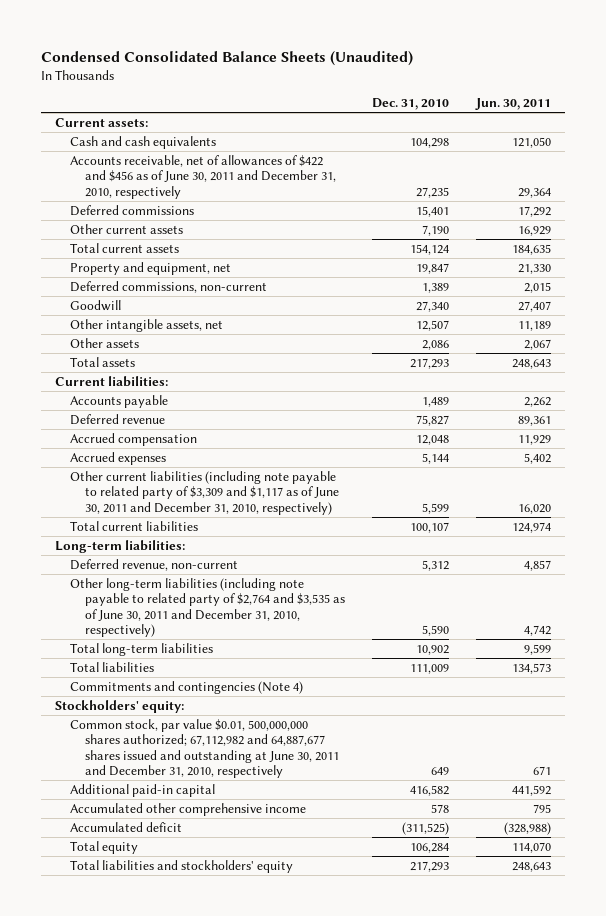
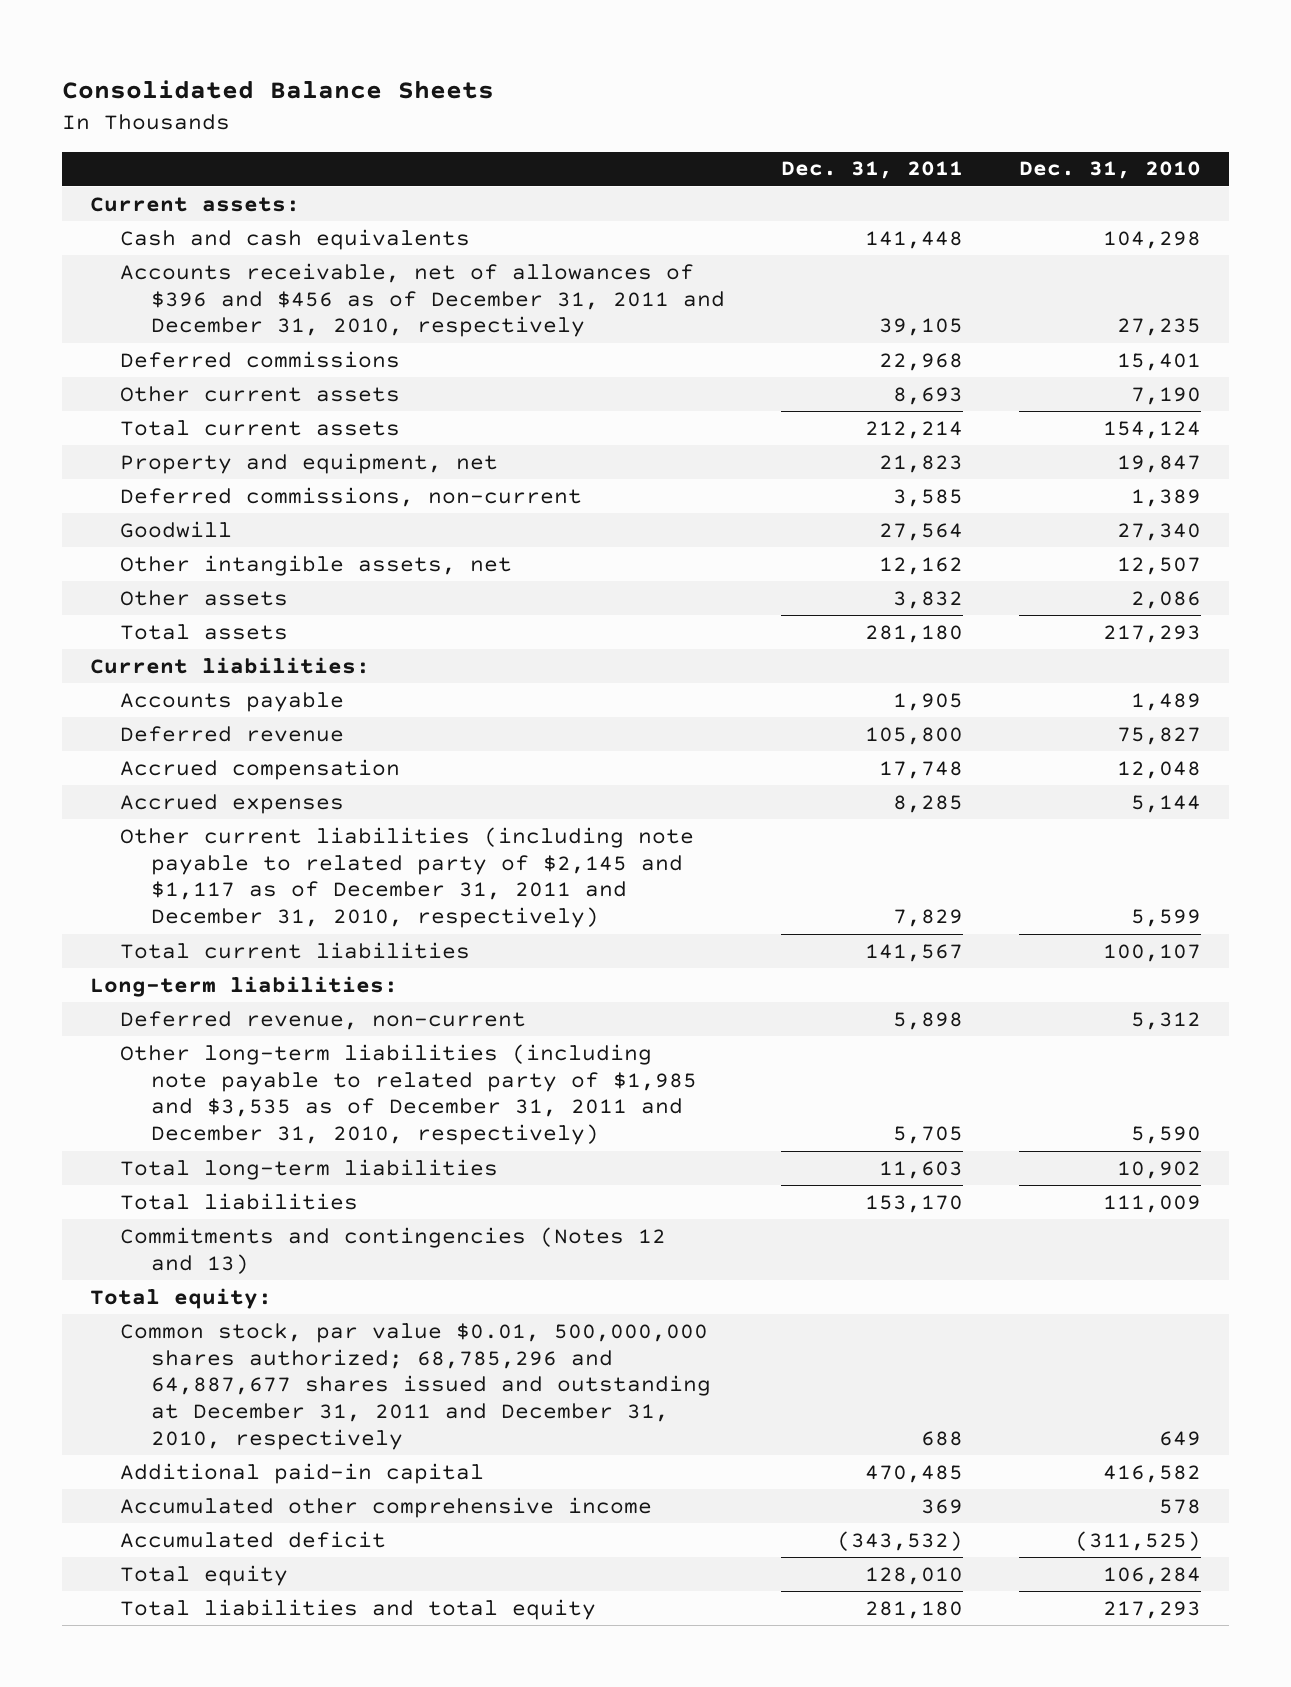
[41,51,414,67] Condensed Consolidated Balance Sheets (Unaudited) -> [61,79,494,99] Consolidated Balance Sheets
[475,98,552,111] Jun. 30, 2011 -> none
none -> [781,161,964,180] Dec. 31, 2011
[69,154,336,199] Accounts receivable, net of allowances of $422 and $456 as of June 30, 2011 and December 31, 2010, respectively -> [120,262,725,338] Accounts receivable, net of allowances of $396 and $456 as of December 31, 2011 and December 31, 2010, respectively
[69,470,339,515] Other current liabilities (including note payable to related party of $3,309 and $1,117 as of June 30, 2011 and December 31, 2010, respectively) -> [120,826,695,929] Other current liabilities (including note payable to related party of $2,145 and $1,117 as of December 31, 2011 and December 31, 2010, respectively)
[69,577,345,638] Other long-term liabilities (including note payable to related party of $2,764 and $3,535 as of June 30, 2011 and December 31, 2010, respectively) -> [120,1043,697,1146] Other long-term liabilities (including note payable to related party of $1,985 and $3,535 as of December 31, 2011 and December 31, 2010, respectively)
[69,680,303,694] Commitments and contingencies (Note 4) -> [120,1226,667,1274] Commitments and contingencies (Notes 12 and 13)
[55,699,185,713] Stockholders' equity: -> [89,1287,272,1309] Total equity:
[69,718,339,779] Common stock, par value $0.01, 500,000,000 shares authorized; 67,112,982 and 64,887,677 shares issued and outstanding at June 30, 2011 and December 31, 2010, respectively -> [120,1322,711,1451] Common stock, par value $0.01, 500,000,000 shares authorized; 68,785,296 and 64,887,677 shares issued and outstanding at December 31, 2011 and December 31, 2010, respectively
[69,859,293,873] Total liabilities and stockholders' equity -> [120,1598,597,1620] Total liabilities and total equity

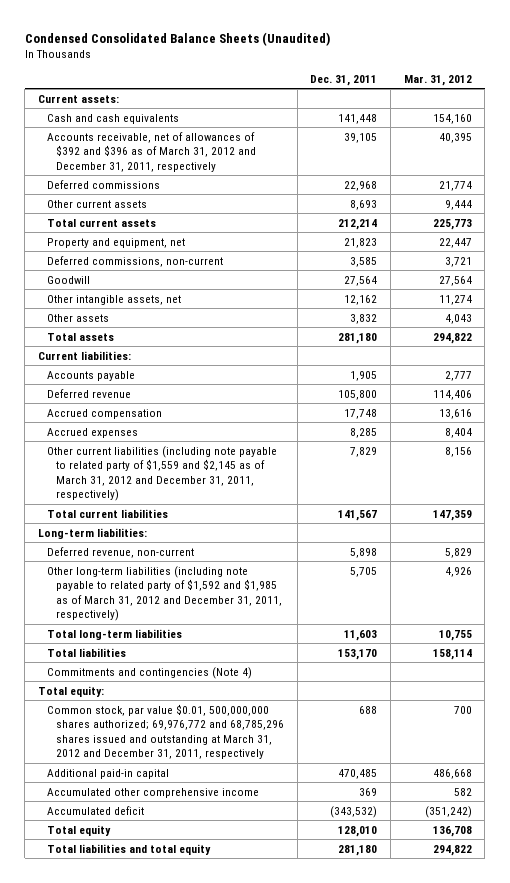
[61,79,494,99] Consolidated Balance Sheets -> [24,31,330,46] Condensed Consolidated Balance Sheets (Unaudited)
[1019,161,1202,180] Dec. 31, 2010 -> none
none -> [403,74,472,86] Mar. 31, 2012
[120,262,725,338] Accounts receivable, net of allowances of $396 and $456 as of December 31, 2011 and December 31, 2010, respectively -> [47,131,257,172] Accounts receivable, net of allowances of $392 and $396 as of March 31, 2012 and December 31, 2011, respectively
[120,826,695,929] Other current liabilities (including note payable to related party of $2,145 and $1,117 as of December 31, 2011 and December 31, 2010, respectively) -> [47,445,278,502] Other current liabilities (including note payable to related party of $1,559 and $2,145 as of March 31, 2012 and December 31, 2011, respectively)
[120,1043,697,1146] Other long-term liabilities (including note payable to related party of $1,985 and $3,535 as of December 31, 2011 and December 31, 2010, respectively) -> [47,565,283,622] Other long-term liabilities (including note payable to related party of $1,592 and $1,985 as of March 31, 2012 and December 31, 2011, respectively)
[120,1226,667,1274] Commitments and contingencies (Notes 12 and 13) -> [47,666,253,679] Commitments and contingencies (Note 4)
[120,1322,711,1451] Common stock, par value $0.01, 500,000,000 shares authorized; 68,785,296 and 64,887,677 shares issued and outstanding at December 31, 2011 and December 31, 2010, respectively -> [47,703,285,760] Common stock, par value $0.01, 500,000,000 shares authorized; 69,976,772 and 68,785,296 shares issued and outstanding at March 31, 2012 and December 31, 2011, respectively

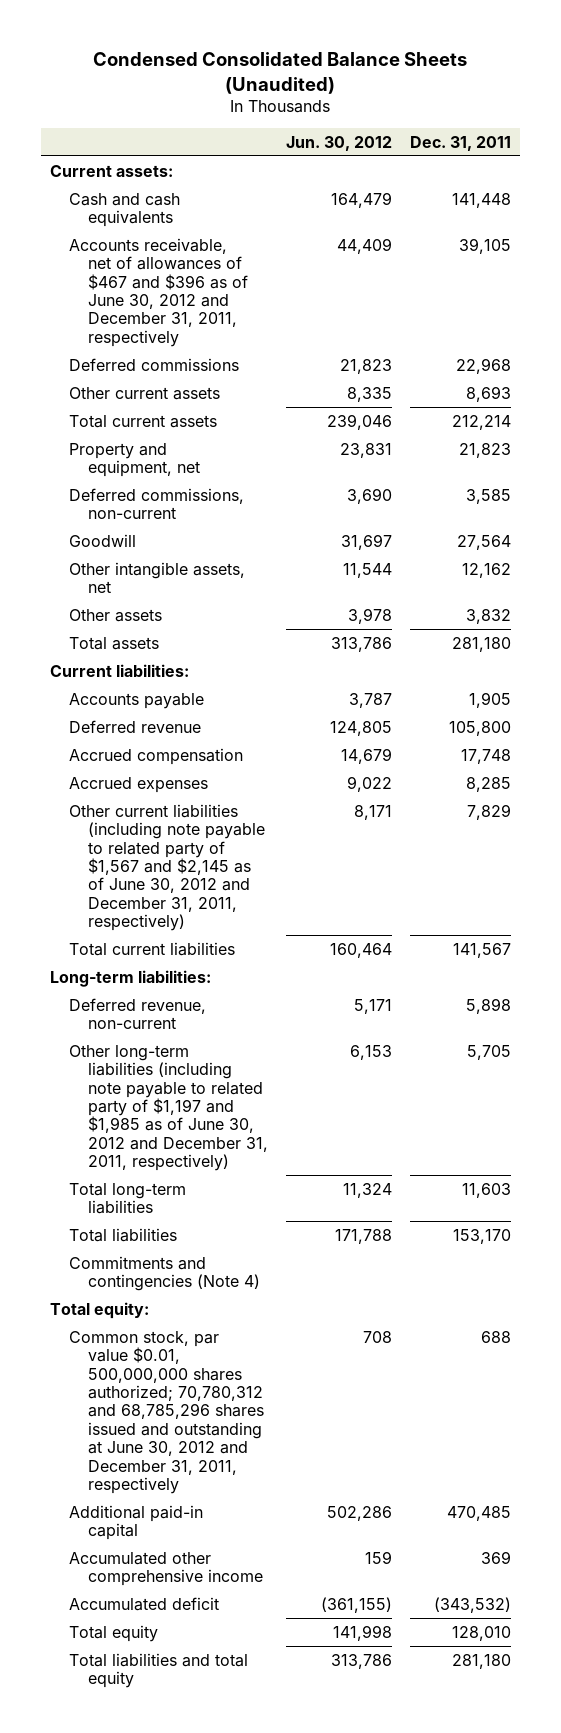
[403,74,472,86] Mar. 31, 2012 -> none
none -> [286,135,393,151] Jun. 30, 2012
[47,131,257,172] Accounts receivable, net of allowances of $392 and $396 as of March 31, 2012 and December 31, 2011, respectively -> [69,237,249,347] Accounts receivable, net of allowances of $467 and $396 as of June 30, 2012 and December 31, 2011, respectively
[47,445,278,502] Other current liabilities (including note payable to related party of $1,559 and $2,145 as of March 31, 2012 and December 31, 2011, respectively) -> [69,803,266,932] Other current liabilities (including note payable to related party of $1,567 and $2,145 as of June 30, 2012 and December 31, 2011, respectively)
[47,565,283,622] Other long-term liabilities (including note payable to related party of $1,592 and $1,985 as of March 31, 2012 and December 31, 2011, respectively) -> [69,1044,269,1172] Other long-term liabilities (including note payable to related party of $1,197 and $1,985 as of June 30, 2012 and December 31, 2011, respectively)
[47,703,285,760] Common stock, par value $0.01, 500,000,000 shares authorized; 69,976,772 and 68,785,296 shares issued and outstanding at March 31, 2012 and December 31, 2011, respectively -> [69,1330,265,1495] Common stock, par value $0.01, 500,000,000 shares authorized; 70,780,312 and 68,785,296 shares issued and outstanding at June 30, 2012 and December 31, 2011, respectively

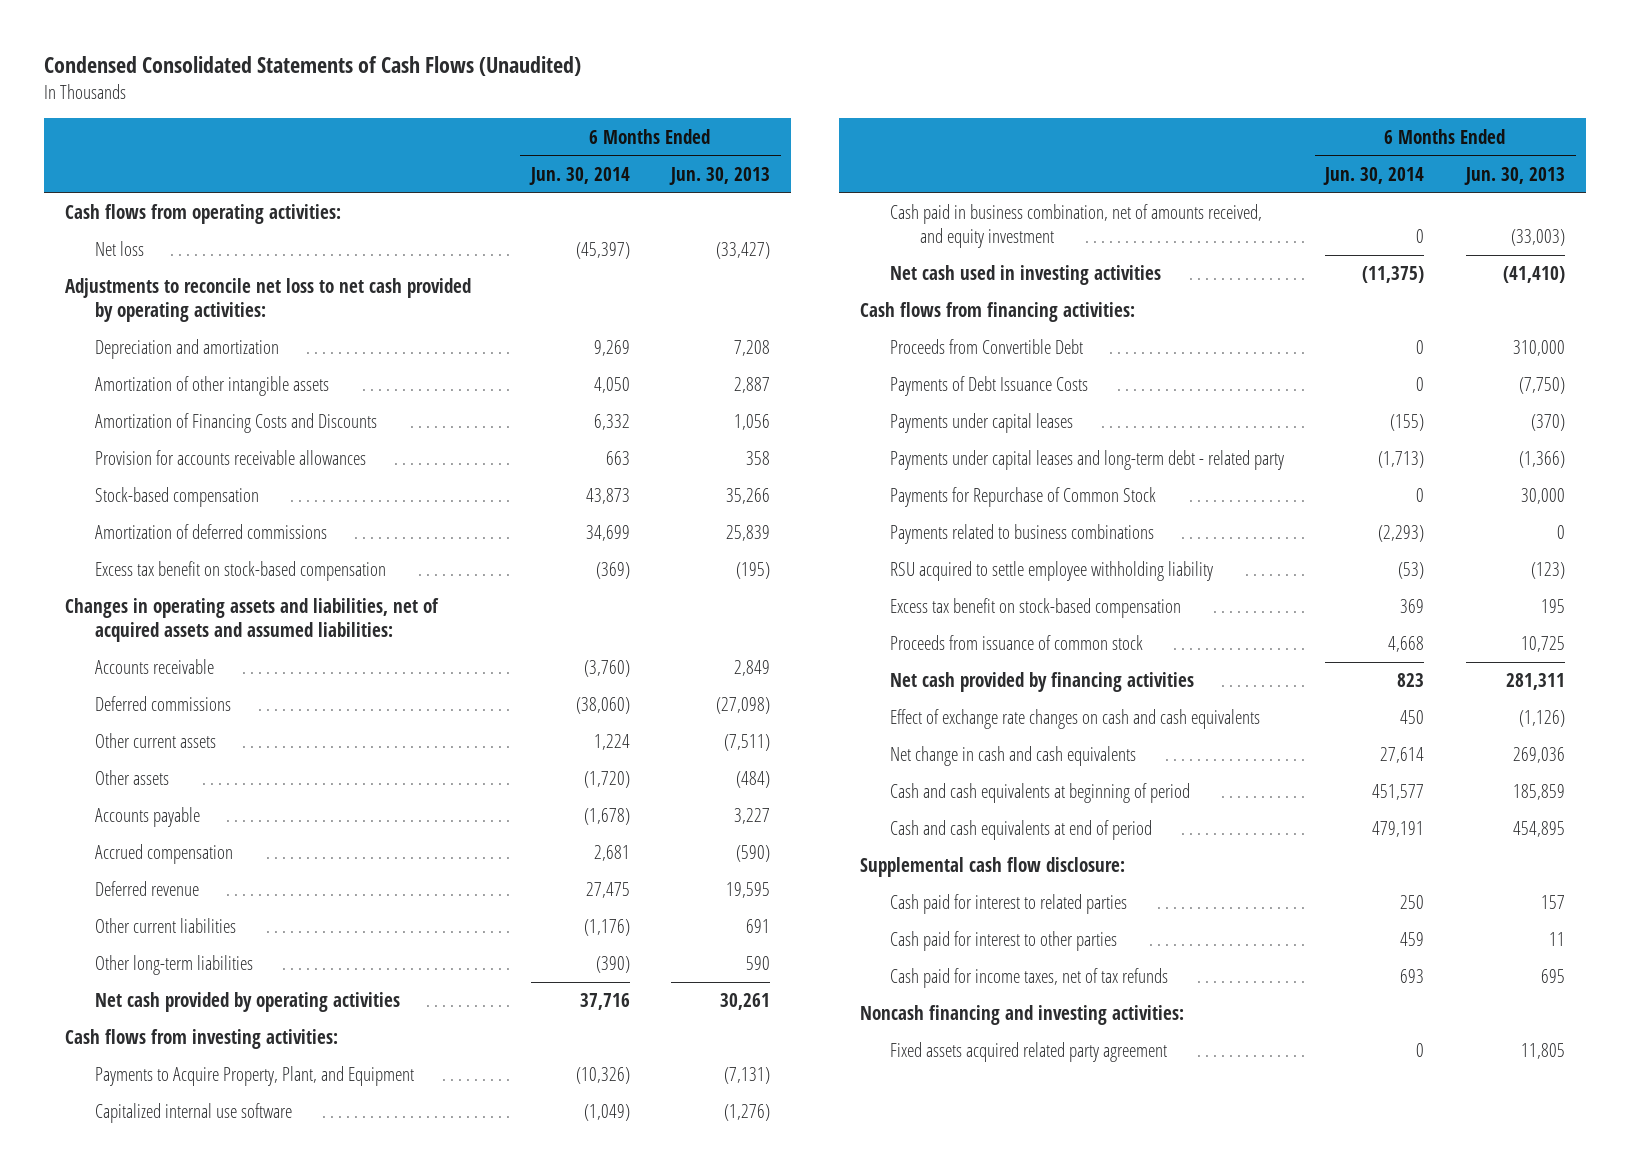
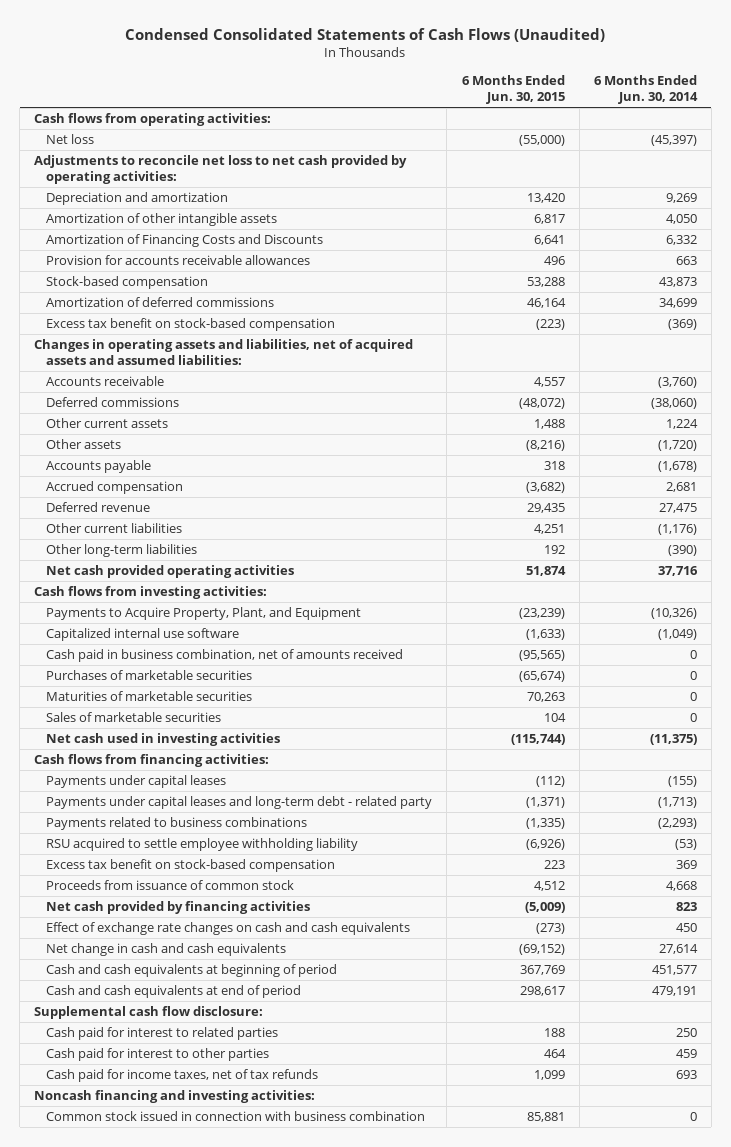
[669,166,771,185] Jun. 30, 2013 -> none
none -> [461,74,565,105] 6 Months Ended Jun. 30, 2015
[94,992,400,1013] Net cash provided by operating activities -> [46,564,295,578] Net cash provided operating activities
[889,204,1262,249] Cash paid in business combination, net of amounts received, and equity investment -> [46,648,404,662] Cash paid in business combination, net of amounts received
none -> [46,669,253,680] Purchases of marketable securities
none -> [46,690,253,701] Maturities of marketable securities
none -> [46,711,222,722] Sales of marketable securities
[889,339,1083,355] Proceeds from Convertible Debt -> none
[889,376,1088,397] Payments of Debt Issuance Costs -> none
[889,487,1156,508] Payments for Repurchase of Common Stock -> none
[889,1042,1167,1063] Fixed assets acquired related party agreement -> none
none -> [46,1110,426,1121] Common stock issued in connection with business combination

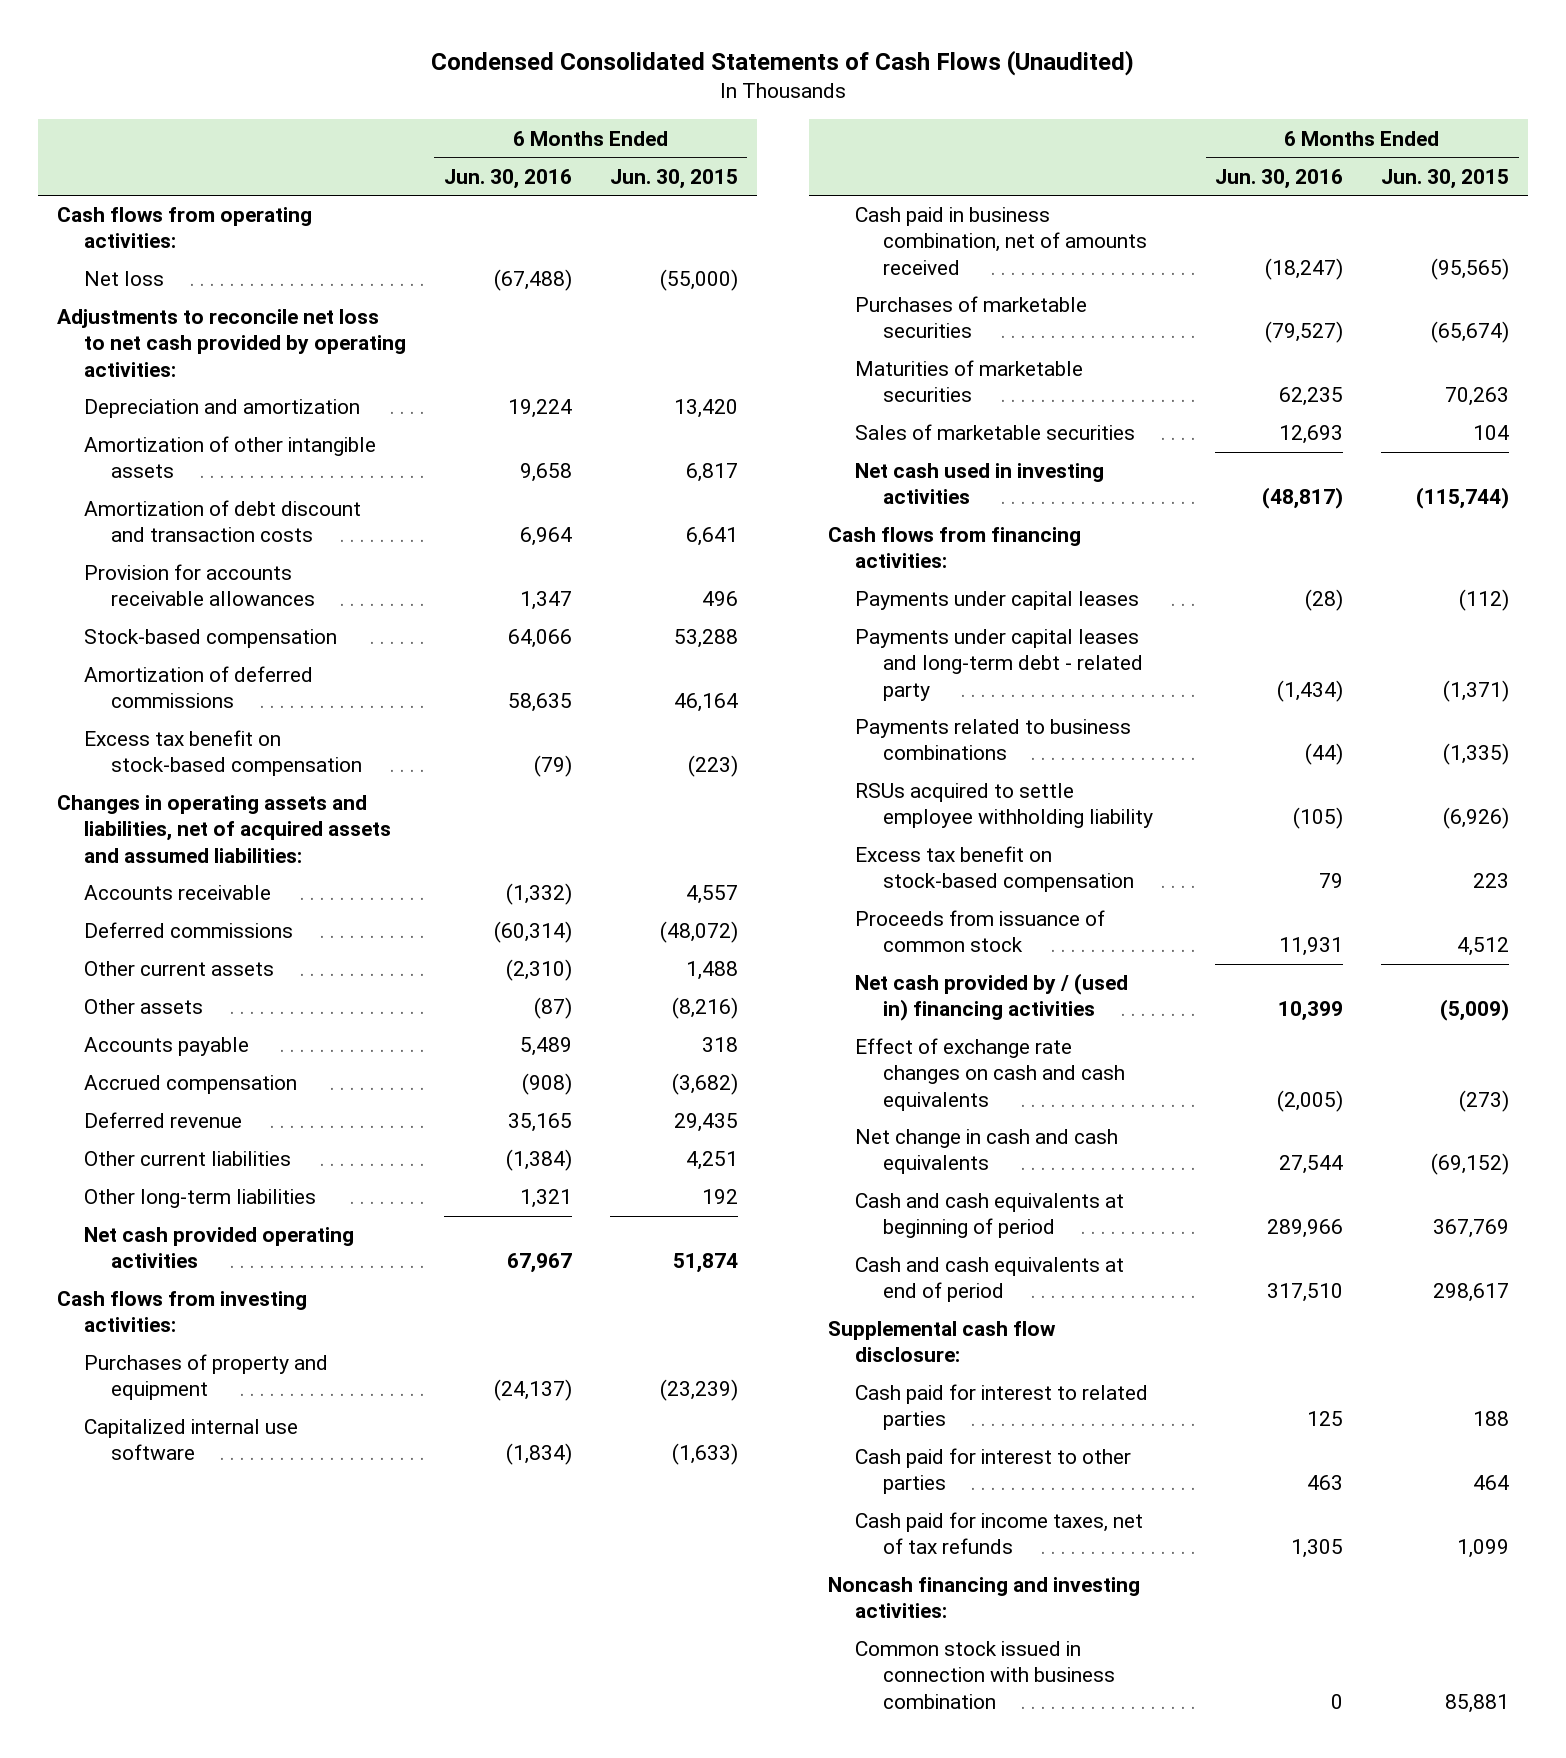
[593,74,698,105] 6 Months Ended Jun. 30, 2014 -> none
none -> [443,168,572,189] Jun. 30, 2016
[46,233,324,247] Amortization of Financing Costs and Discounts -> [84,500,362,543] Amortization of debt discount and transaction costs
[46,606,362,620] Payments to Acquire Property, Plant, and Equipment -> [84,1354,329,1401] Purchases of property and equipment
[46,837,359,851] RSU acquired to settle employee withholding liability -> [855,783,1153,829] RSUs acquired to settle employee withholding liability
[46,900,311,914] Net cash provided by financing activities -> [855,973,1129,1022] Net cash provided by / (used in) financing activities

